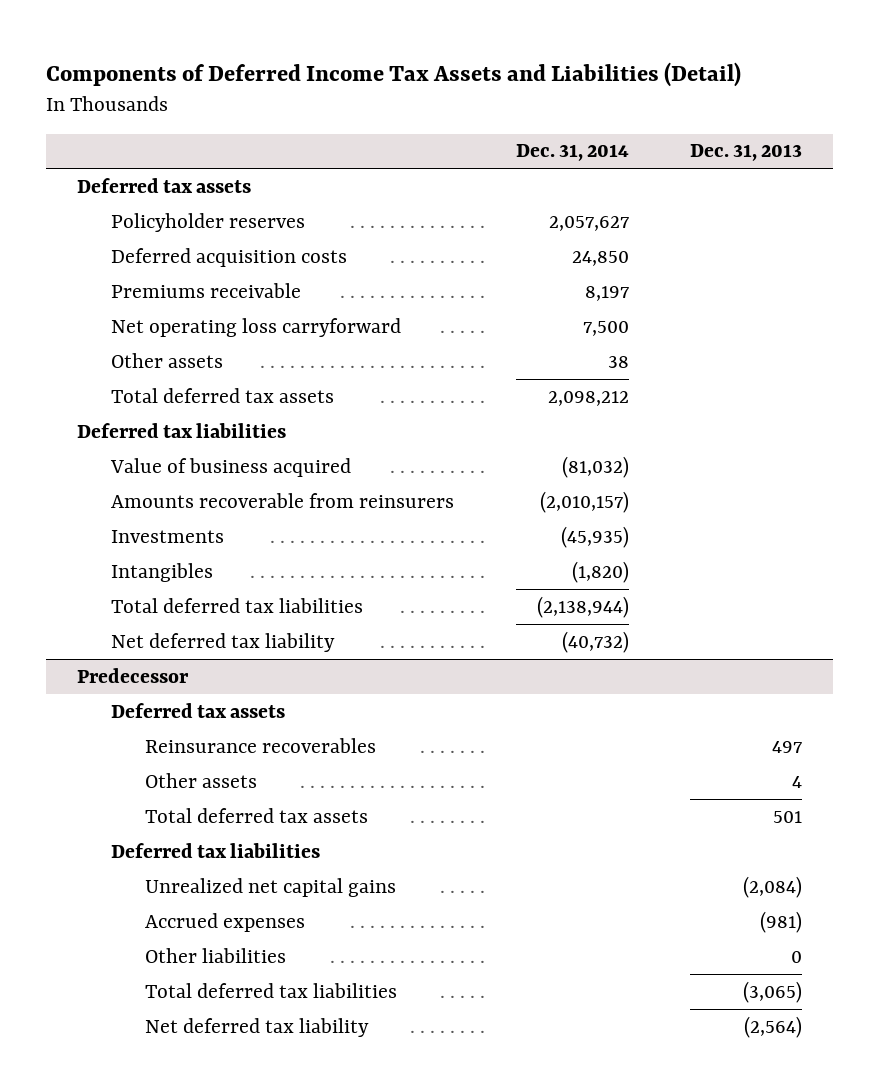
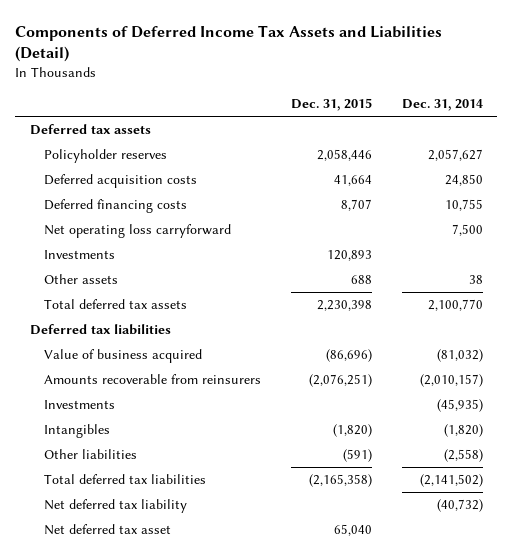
[690,144,803,162] Dec. 31, 2013 -> none
none -> [290,98,372,112] Dec. 31, 2015
[110,282,301,298] Premiums receivable -> none
none -> [44,199,188,214] Deferred financing costs
none -> [44,250,116,260] Investments
[547,390,629,406] 2,098,212 -> [427,299,483,312] 2,100,770
none -> [44,449,138,460] Other liabilities
[536,595,629,618] (2,138,944) -> [419,474,483,488] (2,141,502)
[76,667,189,683] Predecessor -> none
[110,702,285,718] Deferred tax assets -> none
[144,737,376,753] Reinsurance recoverables -> none
[144,772,257,788] Other assets -> none
[144,807,368,823] Total deferred tax assets -> none
[110,842,320,858] Deferred tax liabilities -> none
[144,877,396,897] Unrealized net capital gains -> none
[144,912,305,932] Accrued expenses -> none
[144,947,286,963] Other liabilities -> none
[144,982,397,998] Total deferred tax liabilities -> none
[144,1017,369,1037] Net deferred tax liability -> [44,524,172,536] Net deferred tax asset

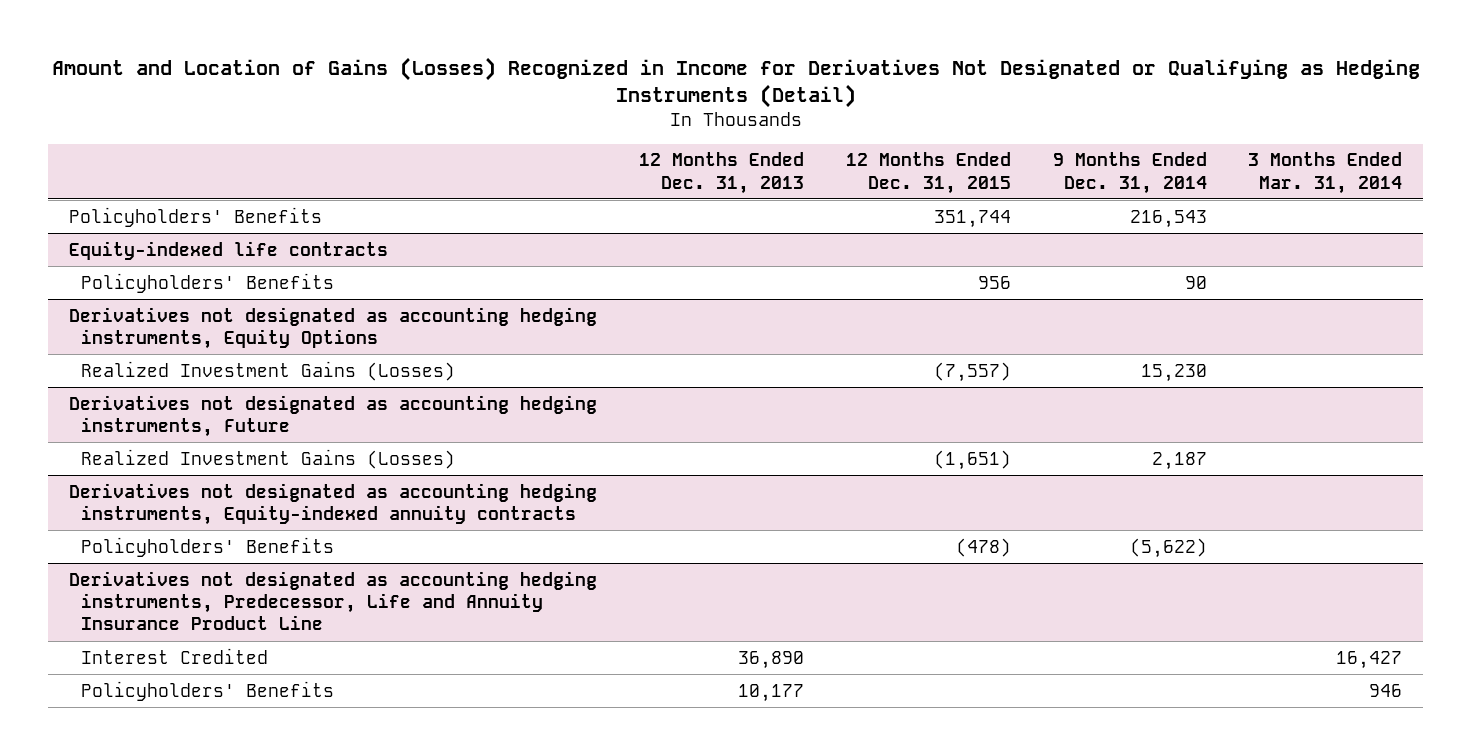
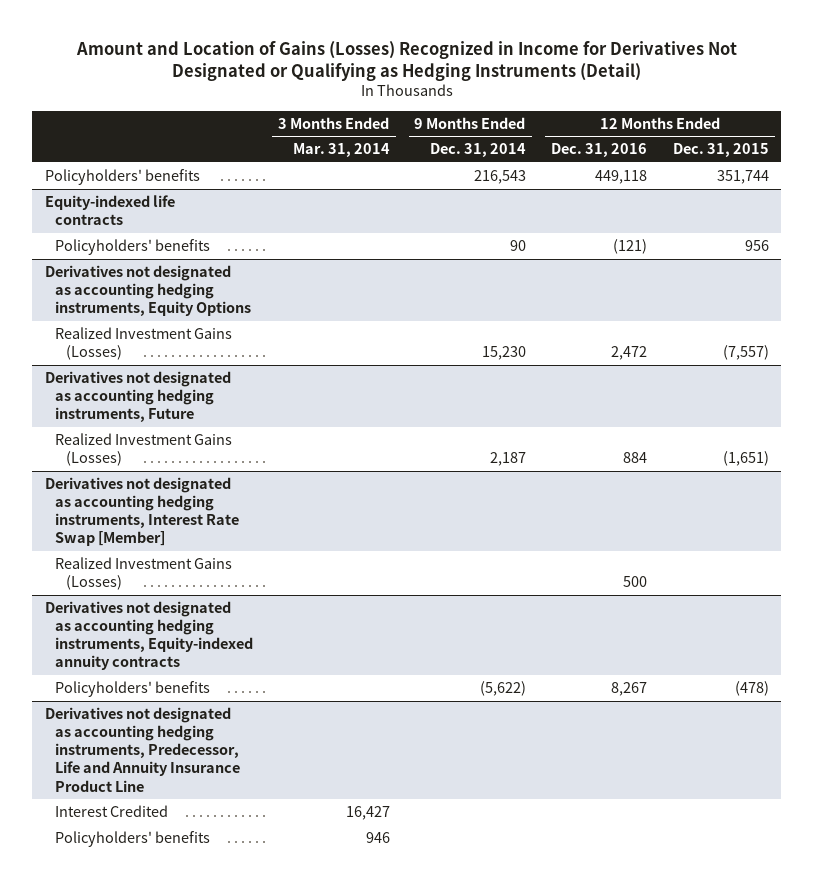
[638,152,804,194] 12 Months Ended Dec. 31, 2013 -> none
none -> [551,143,648,158] Dec. 31, 2016
[68,206,322,227] Policyholders' Benefits -> [45,169,201,186] Policyholders' benefits
[81,272,335,293] Policyholders' Benefits -> [55,239,211,256] Policyholders' benefits
none -> [45,477,240,547] Derivatives not designated as accounting hedging instruments, Interest Rate Swap [Member]
none -> [55,557,233,591] Realized Investment Gains (Losses)
[81,536,335,557] Policyholders' Benefits -> [55,681,211,698] Policyholders' benefits
[81,680,335,701] Policyholders' Benefits -> [55,831,211,848] Policyholders' benefits

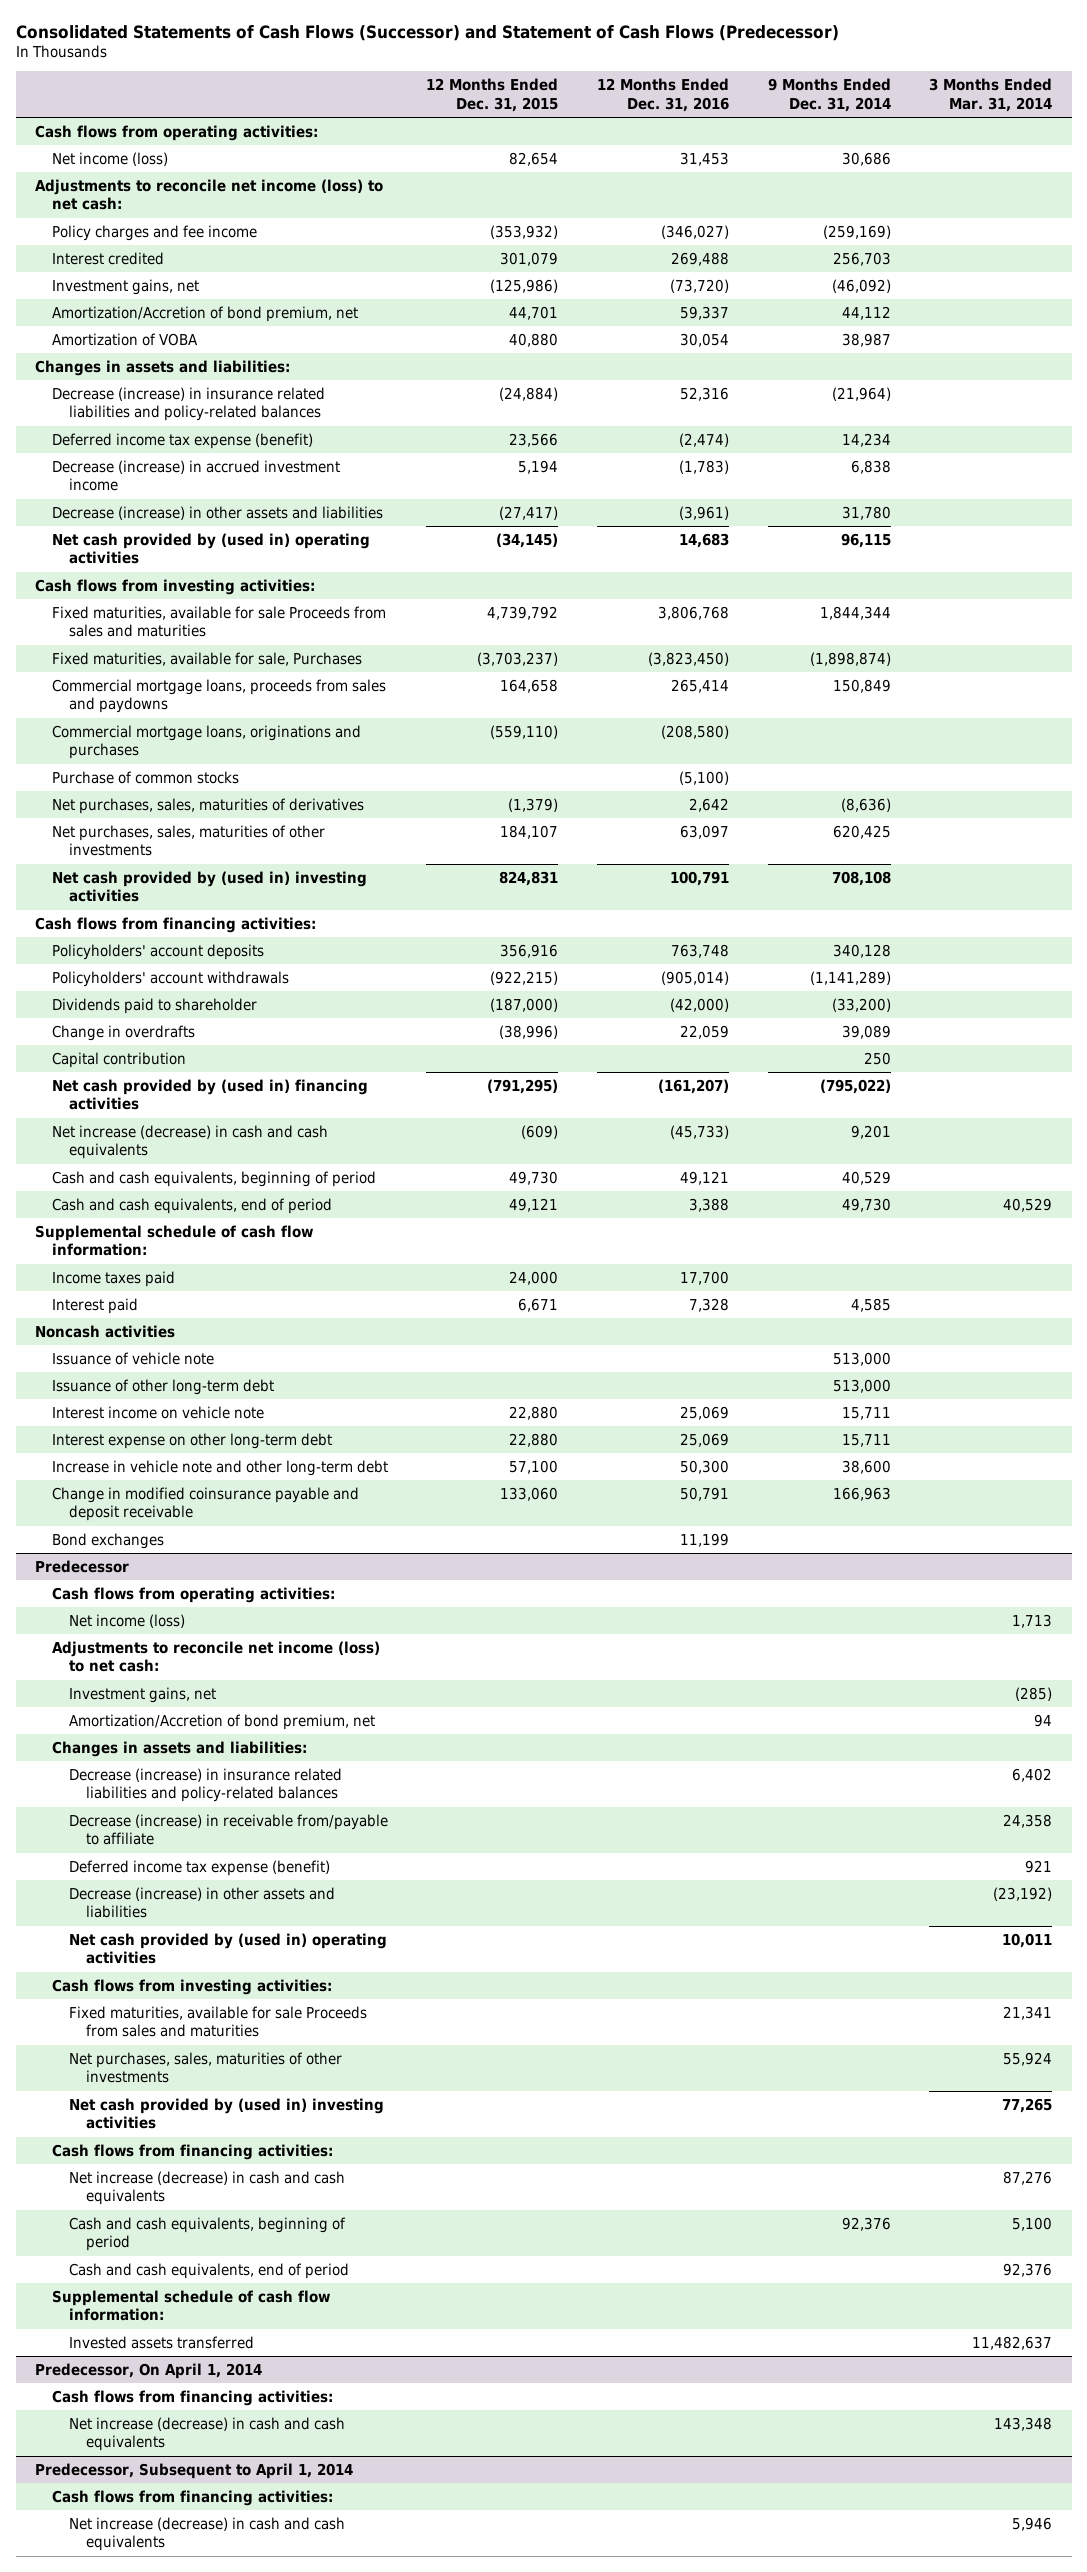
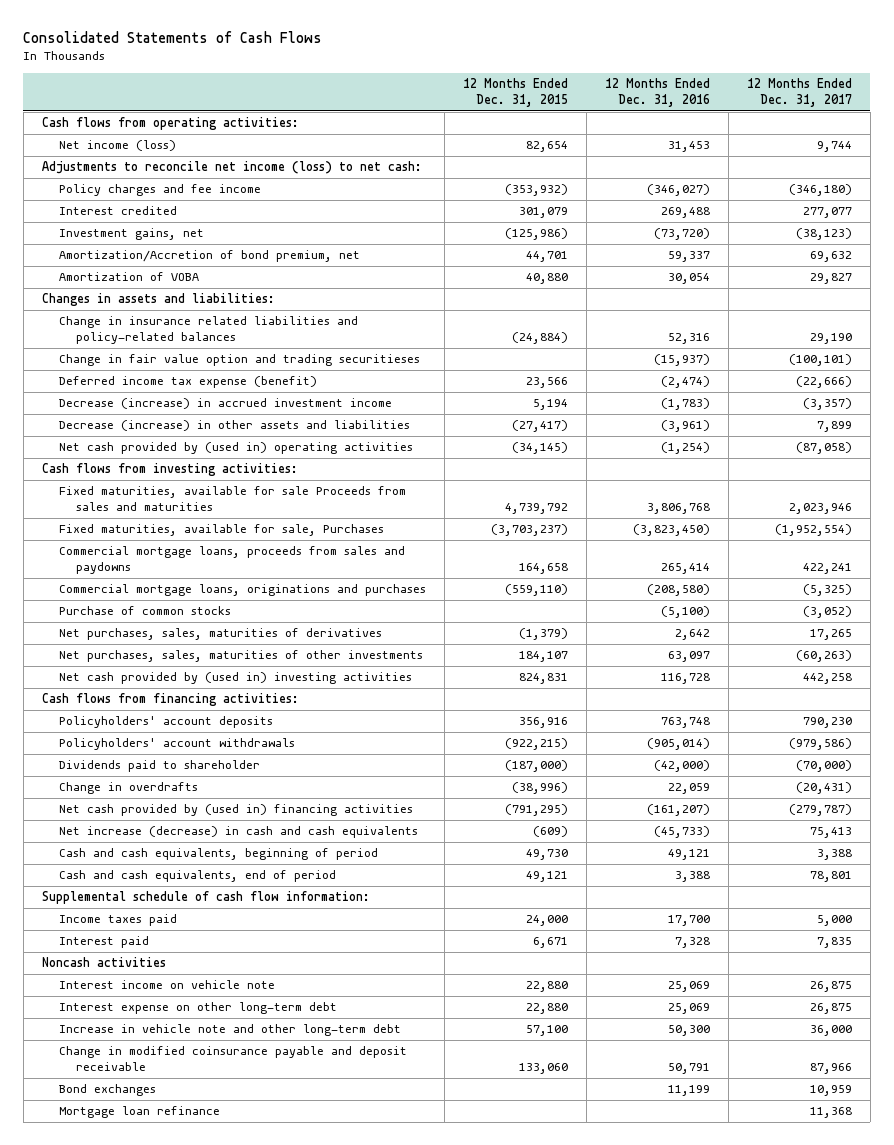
[15,24,839,41] Consolidated Statements of Cash Flows (Successor) and Statement of Cash Flows (Predecessor) -> [23,31,323,44] Consolidated Statements of Cash Flows
[767,78,891,112] 9 Months Ended Dec. 31, 2014 -> none
[929,78,1053,112] 3 Months Ended Mar. 31, 2014 -> none
none -> [746,78,852,108] 12 Months Ended Dec. 31, 2017
[51,386,325,422] Decrease (increase) in insurance related liabilities and policy-related balances -> [59,316,359,345] Change in insurance related liabilities and policy-related balances
none -> [59,354,421,367] Change in fair value option and trading securitieses
[679,532,730,548] 14,683 -> [660,442,710,455] (1,254)
[670,870,730,886] 100,791 -> [660,673,710,685] 116,728
[51,1051,186,1068] Capital contribution -> none
[51,1351,214,1365] Issuance of vehicle note -> none
[51,1378,274,1395] Issuance of other long-term debt -> none
[34,1559,129,1573] Predecessor -> none
[51,1586,335,1603] Cash flows from operating activities: -> none
[68,1613,185,1628] Net income (loss) -> none
[51,1640,380,1673] Adjustments to reconcile net income (loss) to net cash: -> none
[68,1686,216,1703] Investment gains, net -> none
[68,1713,375,1730] Amortization/Accretion of bond premium, net -> none
[51,1740,307,1757] Changes in assets and liabilities: -> none
[68,1767,342,1803] Decrease (increase) in insurance related liabilities and policy-related balances -> none
[68,1813,388,1846] Decrease (increase) in receivable from/payable to affiliate -> none
[68,1859,330,1876] Deferred income tax expense (benefit) -> none
[68,1886,335,1919] Decrease (increase) in other assets and liabilities -> none
[68,1932,387,1965] Net cash provided by (used in) operating activities -> none
[51,1978,332,1995] Cash flows from investing activities: -> none
[68,2005,367,2038] Fixed maturities, available for sale Proceeds from sales and maturities -> none
[68,2051,342,2084] Net purchases, sales, maturities of other investments -> none
[68,2097,384,2130] Net cash provided by (used in) investing activities -> none
[51,2143,333,2160] Cash flows from financing activities: -> none
[68,2170,345,2206] Net increase (decrease) in cash and cash equivalents -> none
[68,2216,346,2252] Cash and cash equivalents, beginning of period -> none
[68,2262,349,2279] Cash and cash equivalents, end of period -> none
[51,2289,330,2322] Supplemental schedule of cash flow information: -> none
[68,2335,254,2349] Invested assets transferred -> none
[34,2362,262,2379] Predecessor, On April 1, 2014 -> none
[51,2389,333,2406] Cash flows from financing activities: -> none
[68,2416,345,2452] Net increase (decrease) in cash and cash equivalents -> none
[34,2462,353,2479] Predecessor, Subsequent to April 1, 2014 -> none
[51,2489,333,2506] Cash flows from financing activities: -> none
[68,2516,345,2552] Net increase (decrease) in cash and cash equivalents -> none
none -> [59,1106,221,1119] Mortgage loan refinance

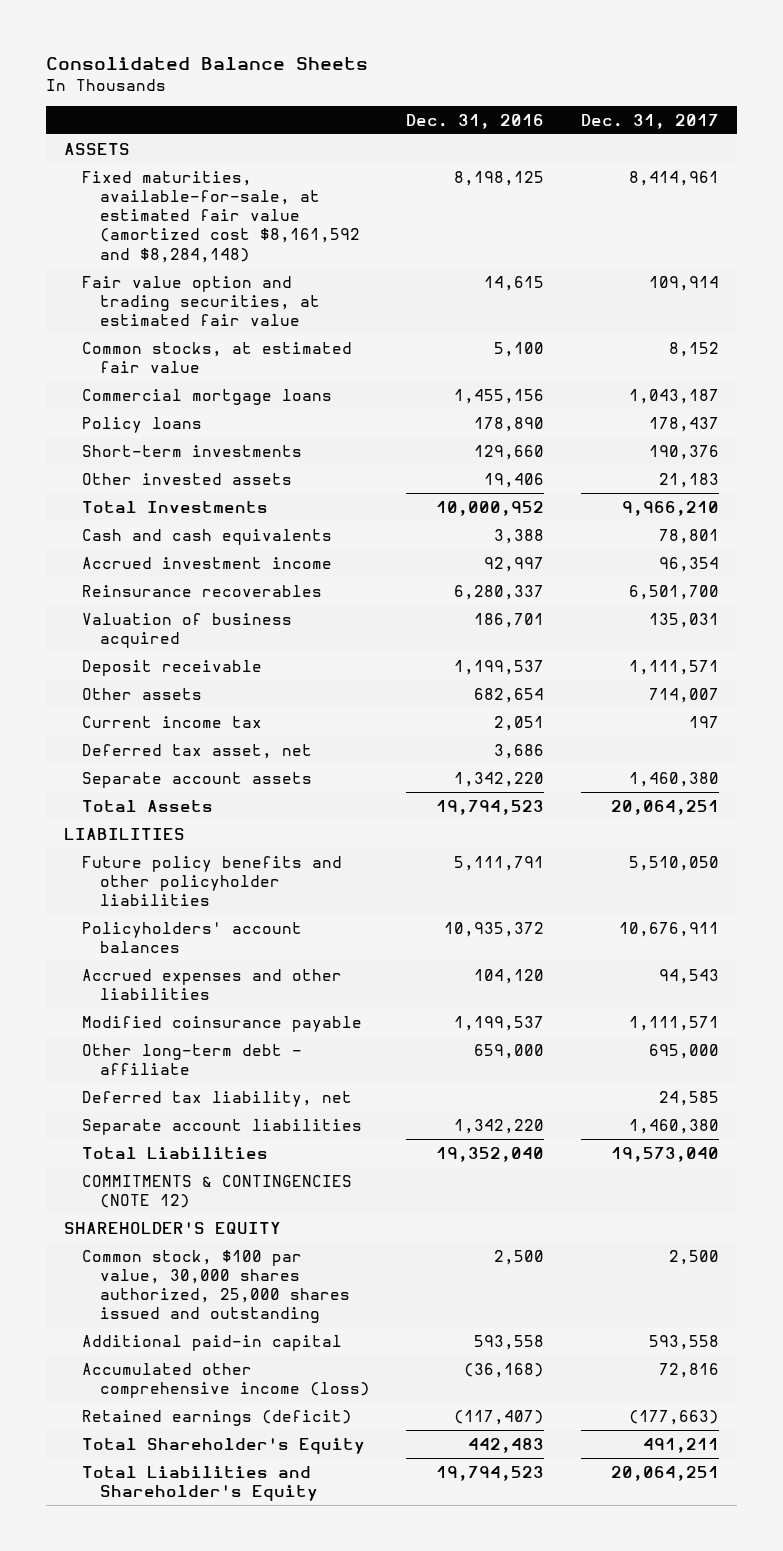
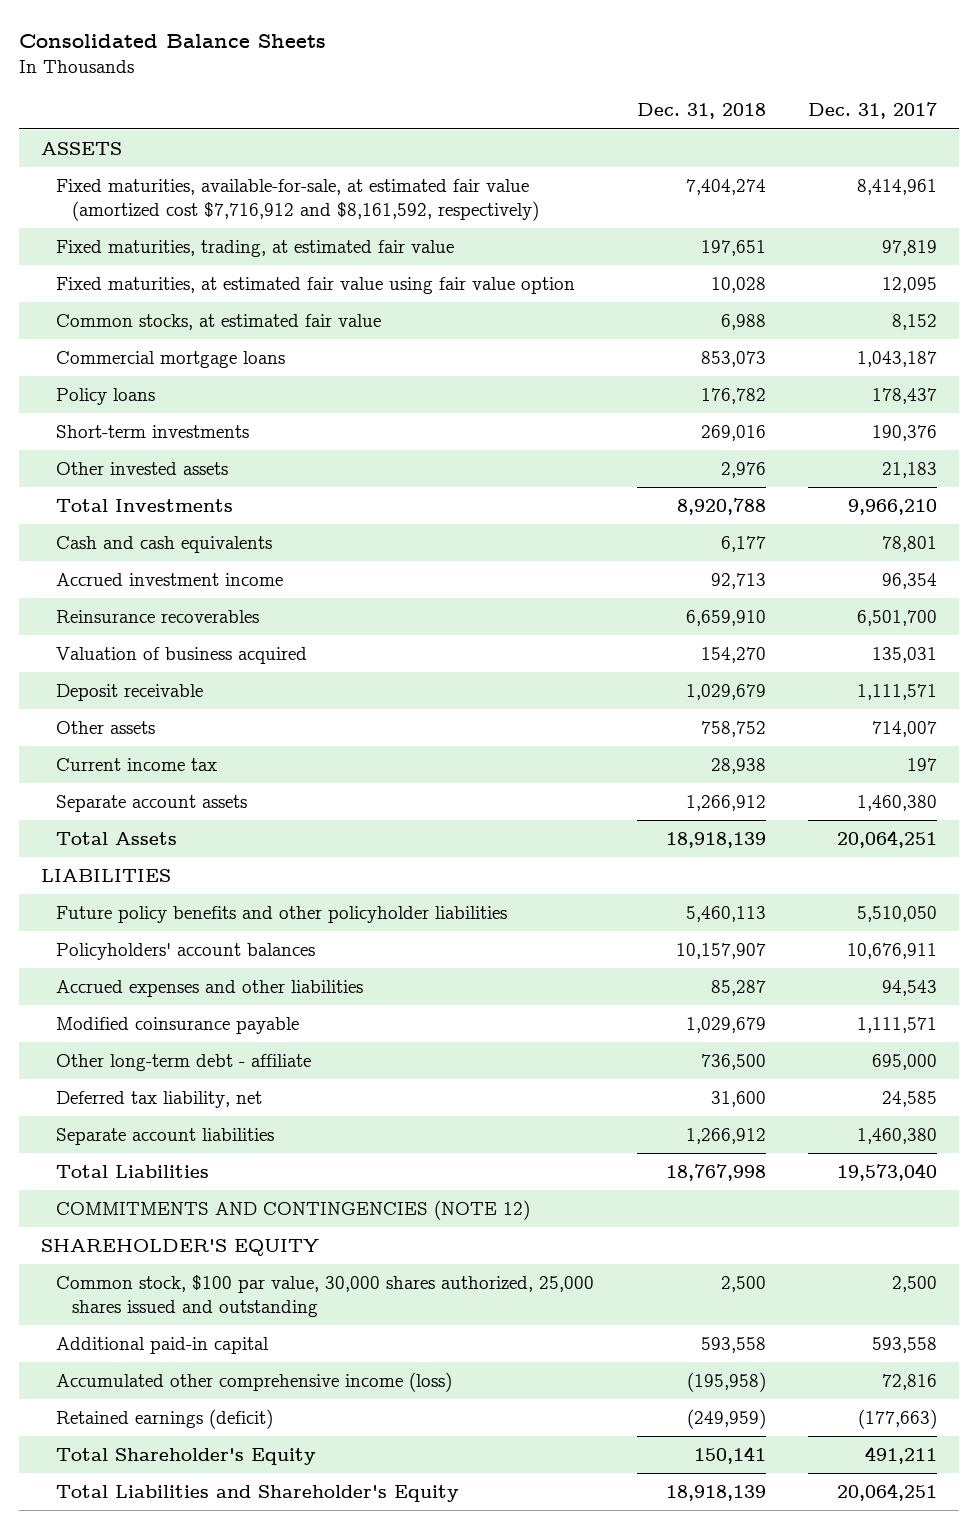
[406,113,545,129] Dec. 31, 2016 -> none
none -> [636,103,766,120] Dec. 31, 2018
[82,170,360,263] Fixed maturities, available-for-sale, at estimated fair value (amortized cost $8,161,592 and $8,284,148) -> [56,179,540,221] Fixed maturities, available-for-sale, at estimated fair value (amortized cost $7,716,912 and $8,161,592, respectively)
[82,275,320,327] Fair value option and trading securities, at estimated fair value -> [56,240,455,258] Fixed maturities, trading, at estimated fair value
[648,275,719,291] 109,914 -> [882,240,938,257] 97,819
none -> [56,277,576,295] Fixed maturities, at estimated fair value using fair value option
[82,743,313,759] Deferred tax asset, net -> none
[82,1174,353,1208] COMMITMENTS & CONTINGENCIES (NOTE 12) -> [56,1200,531,1221] COMMITMENTS AND CONTINGENCIES (NOTE 12)

